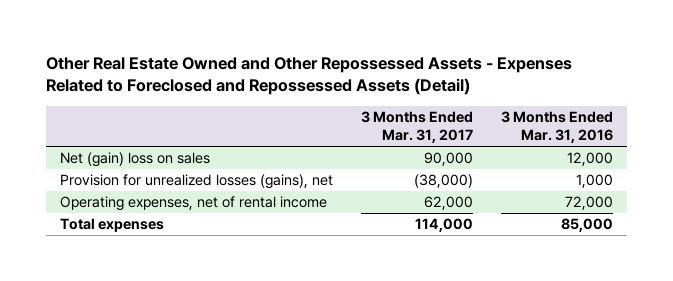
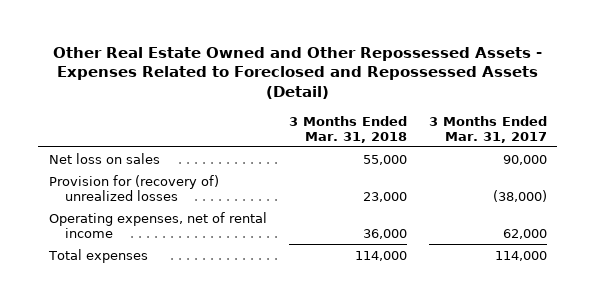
[500,111,613,144] 3 Months Ended Mar. 31, 2016 -> none
none -> [288,115,407,143] 3 Months Ended Mar. 31, 2018
[60,152,211,168] Net (gain) loss on sales -> [48,152,160,164] Net loss on sales
[60,174,334,190] Provision for unrealized losses (gains), net -> [48,174,219,201] Provision for (recovery of) unrealized losses

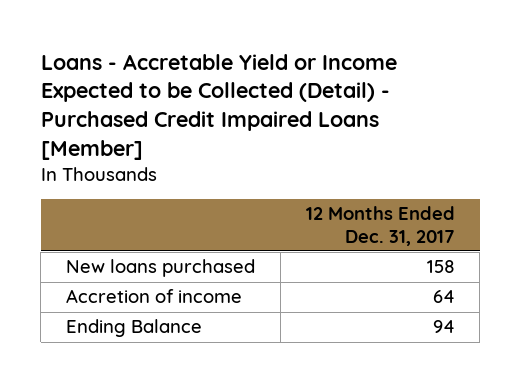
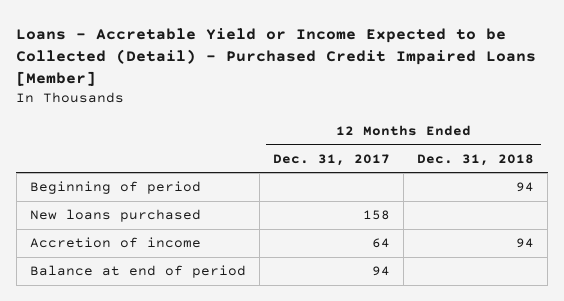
none -> [417,153,535,166] Dec. 31, 2018
none -> [30,181,202,195] Beginning of period
[66,319,203,338] Ending Balance -> [30,265,247,279] Balance at end of period

